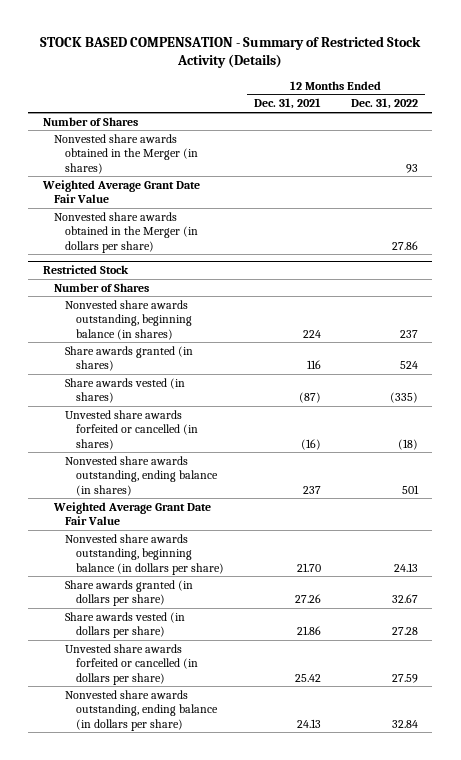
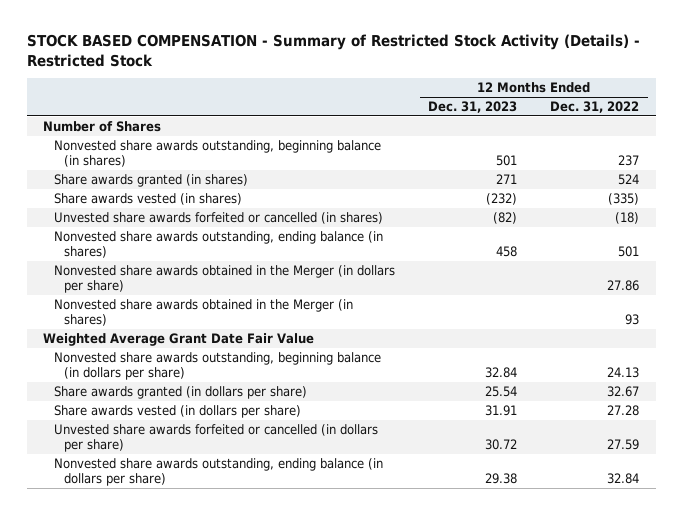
[40,35,422,69] STOCK BASED COMPENSATION - Summary of Restricted Stock Activity (Details) -> [26,34,640,67] STOCK BASED COMPENSATION - Summary of Restricted Stock Activity (Details) - Restricted Stock
[253,98,321,110] Dec. 31, 2021 -> none
none -> [427,101,517,114] Dec. 31, 2023
[42,179,201,204] Weighted Average Grant Date Fair Value -> none
[43,264,130,274] Restricted Stock -> none
[54,282,150,292] Number of Shares -> none
[54,211,199,253] Nonvested share awards obtained in the Merger (in dollars per share) -> [53,264,395,293] Nonvested share awards obtained in the Merger (in dollars per share)
[54,133,199,174] Nonvested share awards obtained in the Merger (in shares) -> [53,298,353,326] Nonvested share awards obtained in the Merger (in shares)

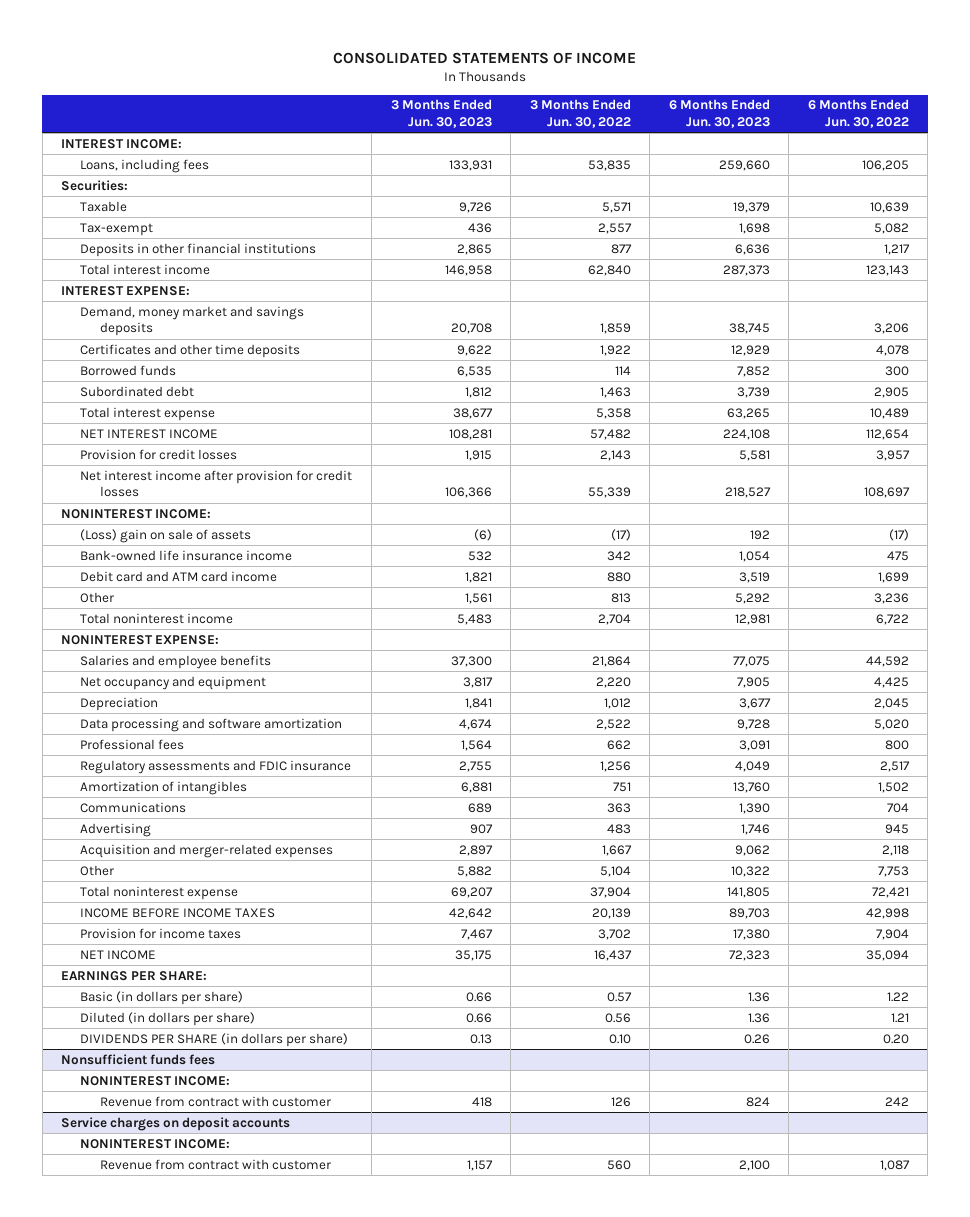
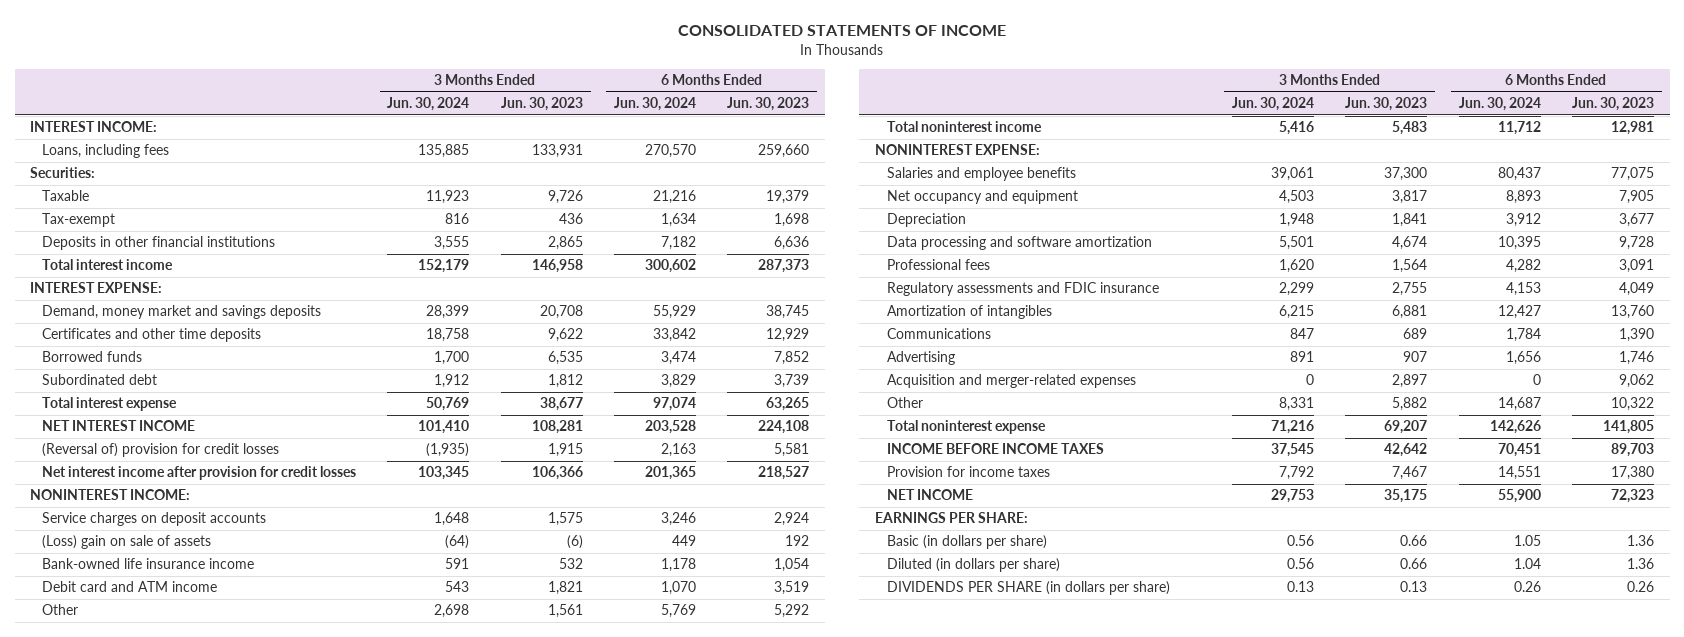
[529,99,631,129] 3 Months Ended Jun. 30, 2022 -> none
[807,99,909,129] 6 Months Ended Jun. 30, 2022 -> none
none -> [387,97,470,112] Jun. 30, 2024
none -> [613,97,696,112] Jun. 30, 2024
[80,448,238,460] Provision for credit losses -> [42,443,280,458] (Reversal of) provision for credit losses
none -> [42,512,267,527] Service charges on deposit accounts
[80,570,278,582] Debit card and ATM card income -> [42,581,218,593] Debit card and ATM income
[61,1053,216,1065] Nonsufficient funds fees -> none
[80,1075,231,1086] NONINTEREST INCOME: -> none
[99,1095,331,1107] Revenue from contract with customer -> none
[61,1116,291,1131] Service charges on deposit accounts -> none
[80,1138,231,1149] NONINTEREST INCOME: -> none
[99,1158,331,1170] Revenue from contract with customer -> none

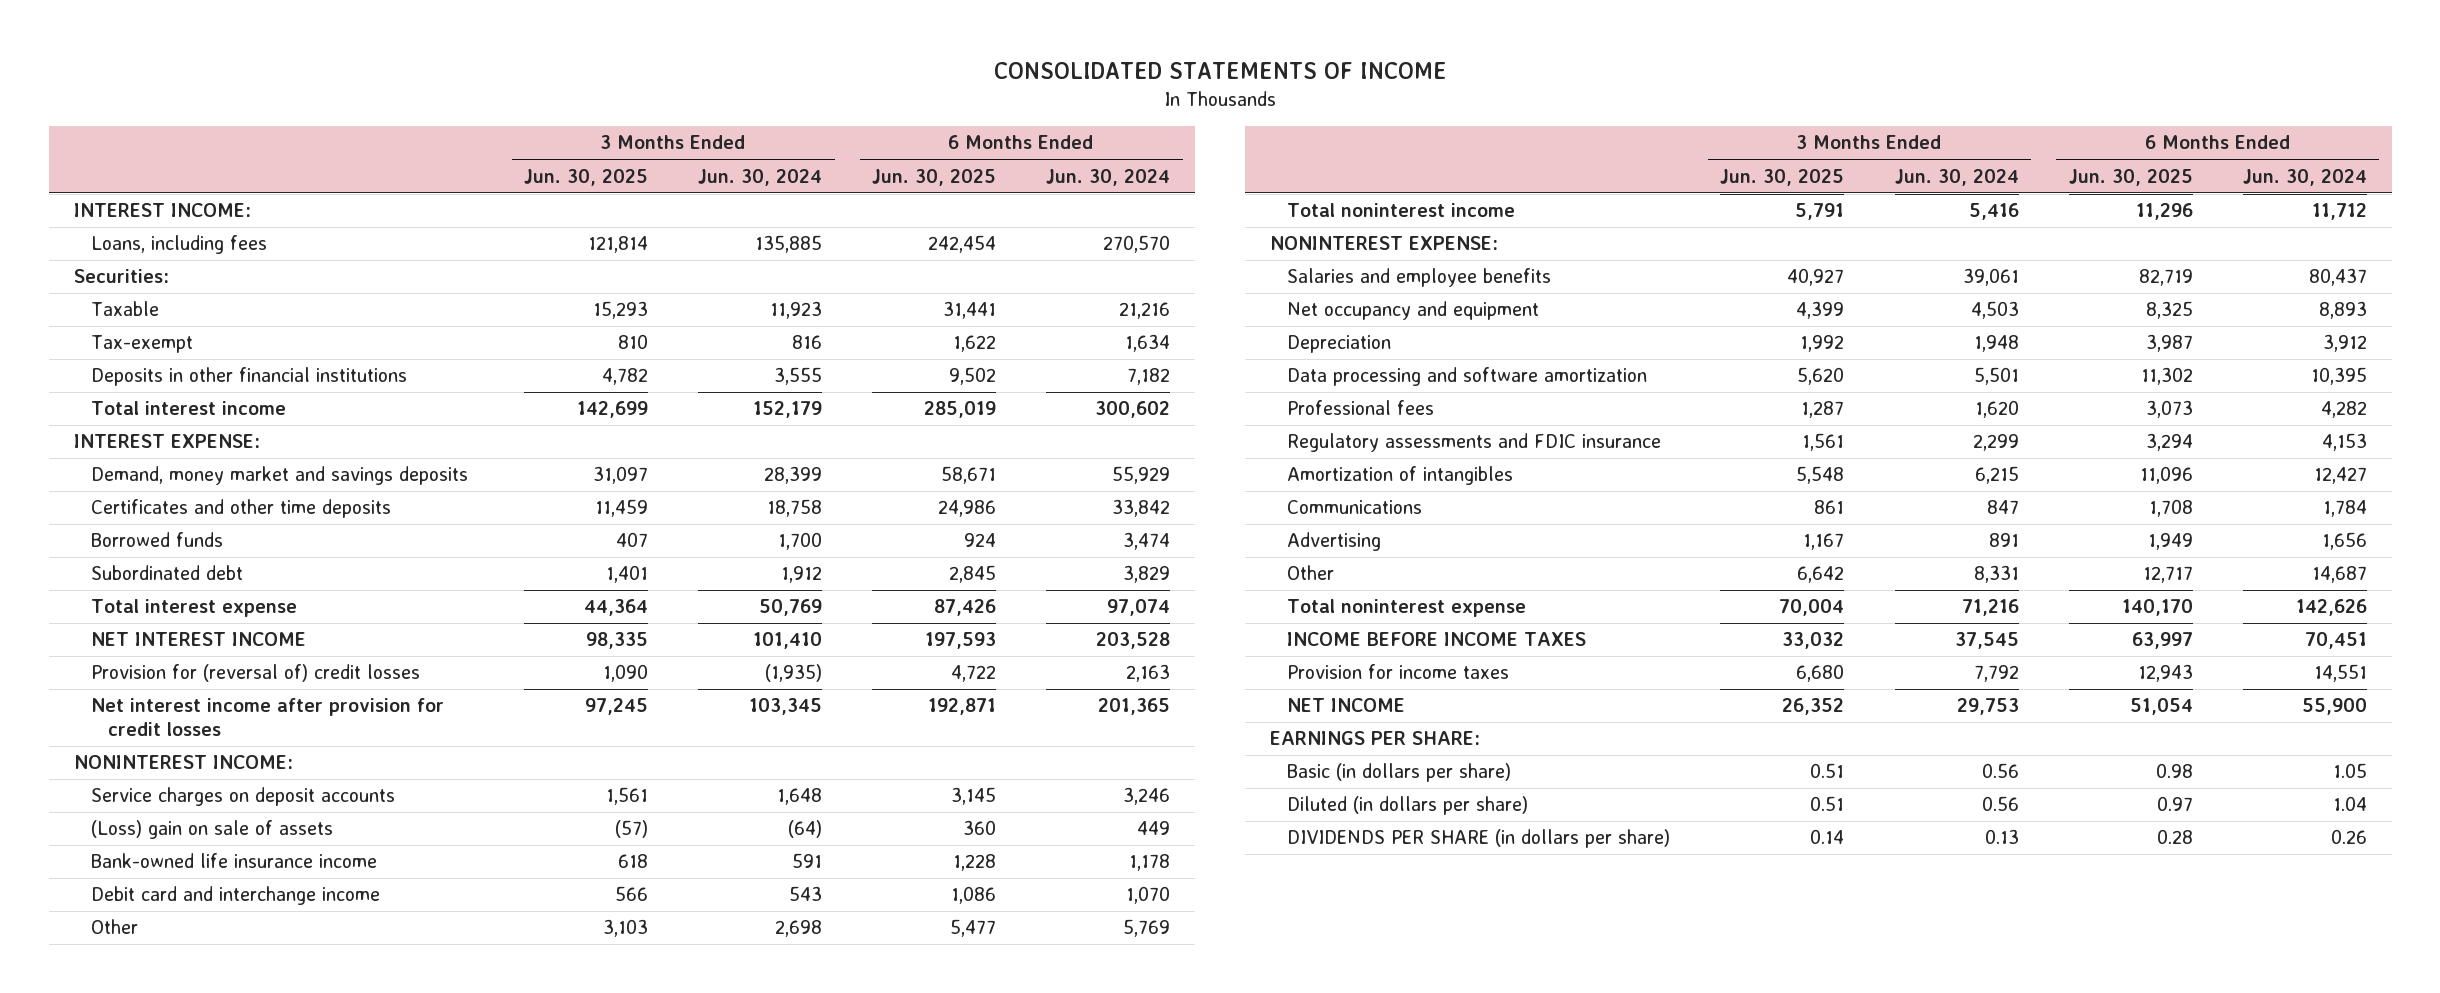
[500,97,583,112] Jun. 30, 2023 -> none
[727,97,810,112] Jun. 30, 2023 -> none
none -> [524,168,649,186] Jun. 30, 2025
none -> [872,168,997,186] Jun. 30, 2025
[42,443,280,458] (Reversal of) provision for credit losses -> [90,664,420,683] Provision for (reversal of) credit losses
[42,581,218,593] Debit card and ATM income -> [90,886,380,906] Debit card and interchange income
[886,374,1136,389] Acquisition and merger-related expenses -> none

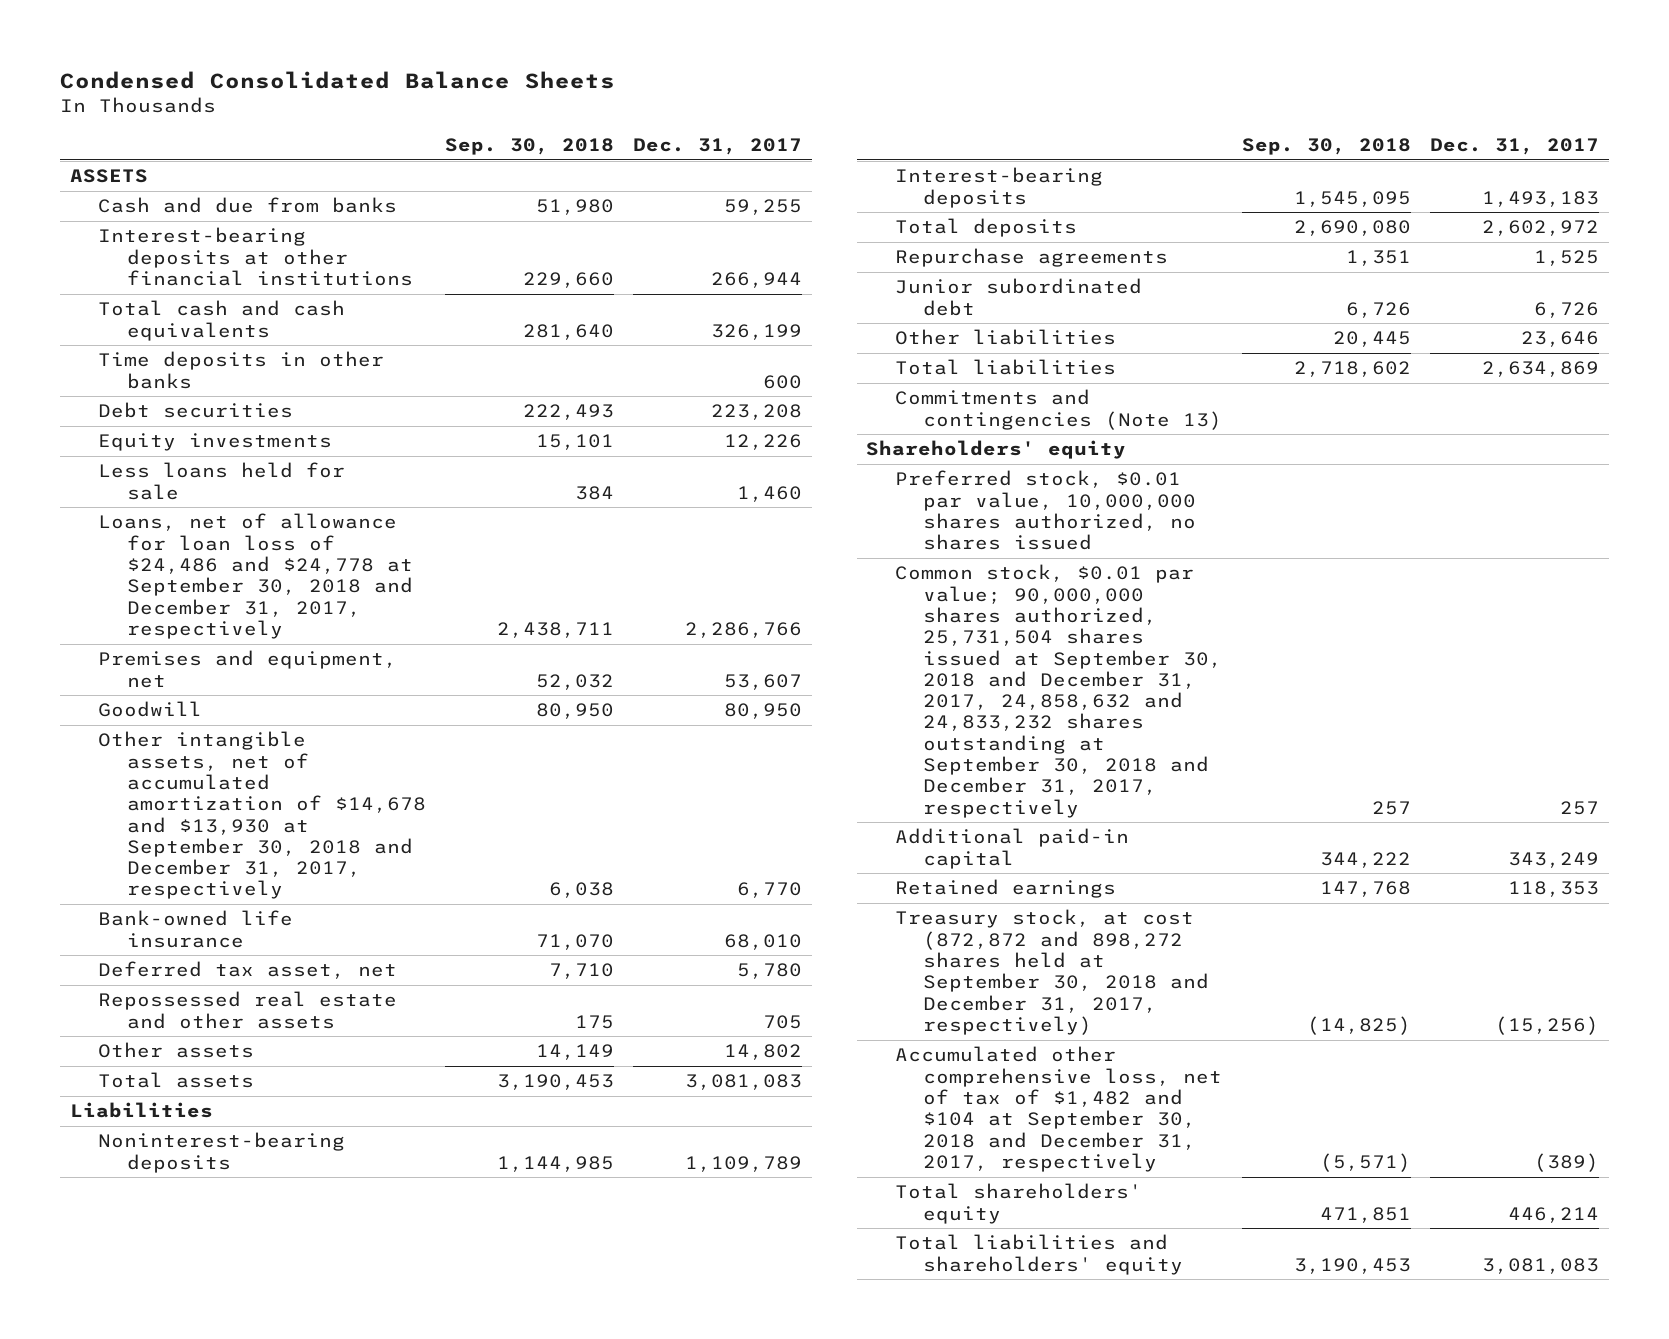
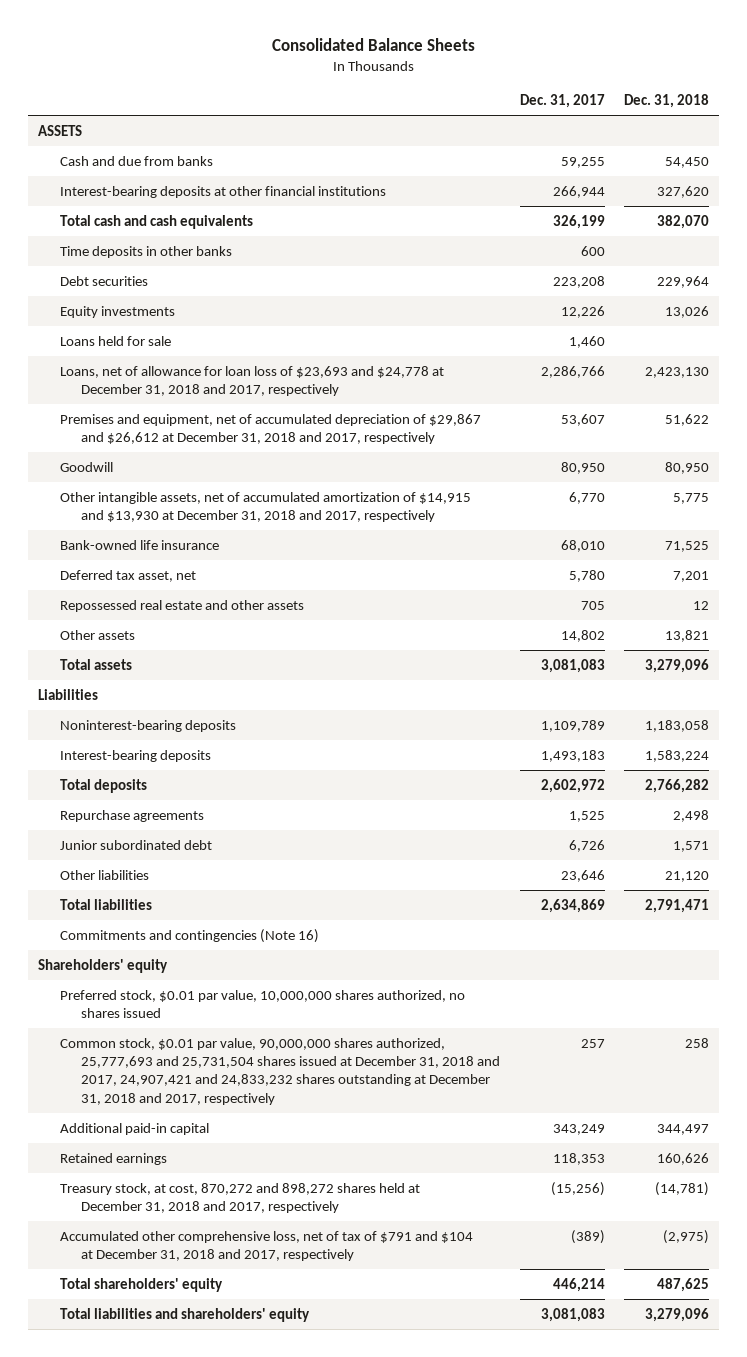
[60,70,616,89] Condensed Consolidated Balance Sheets -> [271,37,475,51] Consolidated Balance Sheets
[444,138,614,156] Sep. 30, 2018 -> none
none -> [624,94,710,109] Dec. 31, 2018
[98,462,346,500] Less loans held for sale -> [59,335,171,346] Loans held for sale
[98,513,413,639] Loans, net of allowance for loan loss of $24,486 and $24,778 at September 30, 2018 and December 31, 2017, respectively -> [59,365,444,396] Loans, net of allowance for loan loss of $23,693 and $24,778 at December 31, 2018 and 2017, respectively
[98,650,398,688] Premises and equipment, net -> [59,413,481,444] Premises and equipment, net of accumulated depreciation of $29,867 and $26,612 at December 31, 2018 and 2017, respectively
[98,731,426,900] Other intangible assets, net of accumulated amortization of $14,678 and $13,930 at September 30, 2018 and December 31, 2017, respectively -> [59,491,471,522] Other intangible assets, net of accumulated amortization of $14,915 and $13,930 at December 31, 2018 and 2017, respectively
[894,389,1223,430] Commitments and contingencies (Note 13) -> [59,928,319,943] Commitments and contingencies (Note 16)
[894,564,1223,818] Common stock, $0.01 par value; 90,000,000 shares authorized, 25,731,504 shares issued at September 30, 2018 and December 31, 2017, 24,858,632 and 24,833,232 shares outstanding at September 30, 2018 and December 31, 2017, respectively -> [59,1037,501,1105] Common stock, $0.01 par value, 90,000,000 shares authorized, 25,777,693 and 25,731,504 shares issued at December 31, 2018 and 2017, 24,907,421 and 24,833,232 shares outstanding at December 31, 2018 and 2017, respectively
[894,909,1210,1035] Treasury stock, at cost (872,872 and 898,272 shares held at September 30, 2018 and December 31, 2017, respectively) -> [59,1182,420,1213] Treasury stock, at cost, 870,272 and 898,272 shares held at December 31, 2018 and 2017, respectively
[894,1046,1223,1172] Accumulated other comprehensive loss, net of tax of $1,482 and $104 at September 30, 2018 and December 31, 2017, respectively -> [59,1230,473,1261] Accumulated other comprehensive loss, net of tax of $791 and $104 at December 31, 2018 and 2017, respectively

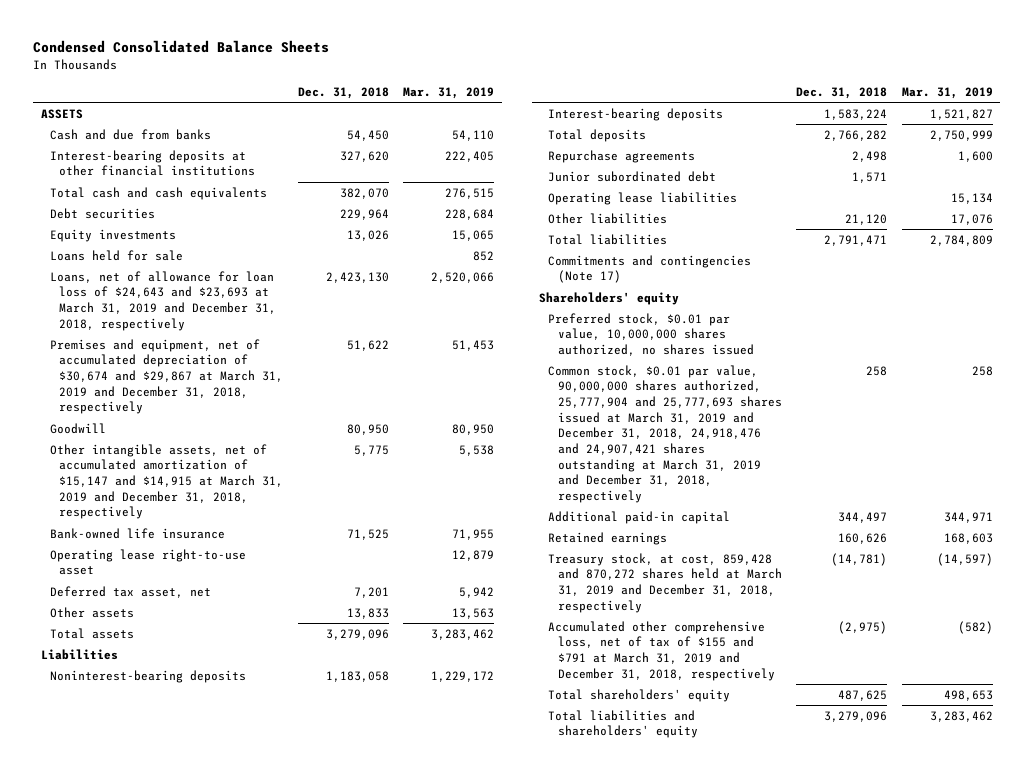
[271,37,475,51] Consolidated Balance Sheets -> [33,40,330,54] Condensed Consolidated Balance Sheets
[519,94,605,109] Dec. 31, 2017 -> none
none -> [403,86,495,99] Mar. 31, 2019
[59,245,232,258] Time deposits in other banks -> none
[59,365,444,396] Loans, net of allowance for loan loss of $23,693 and $24,778 at December 31, 2018 and 2017, respectively -> [49,270,277,331] Loans, net of allowance for loan loss of $24,643 and $23,693 at March 31, 2019 and December 31, 2018, respectively
[59,413,481,444] Premises and equipment, net of accumulated depreciation of $29,867 and $26,612 at December 31, 2018 and 2017, respectively -> [49,338,284,415] Premises and equipment, net of accumulated depreciation of $30,674 and $29,867 at March 31, 2019 and December 31, 2018, respectively
[59,491,471,522] Other intangible assets, net of accumulated amortization of $14,915 and $13,930 at December 31, 2018 and 2017, respectively -> [49,443,284,520] Other intangible assets, net of accumulated amortization of $15,147 and $14,915 at March 31, 2019 and December 31, 2018, respectively
none -> [49,548,246,576] Operating lease right-to-use asset
[59,599,304,612] Repossessed real estate and other assets -> none
[665,629,710,642] 13,821 -> [346,607,389,619] 13,833
none -> [548,191,738,205] Operating lease liabilities
[59,928,319,943] Commitments and contingencies (Note 16) -> [548,254,752,284] Commitments and contingencies (Note 17)
[59,1037,501,1105] Common stock, $0.01 par value, 90,000,000 shares authorized, 25,777,693 and 25,731,504 shares issued at December 31, 2018 and 2017, 24,907,421 and 24,833,232 shares outstanding at December 31, 2018 and 2017, respectively -> [548,364,782,503] Common stock, $0.01 par value, 90,000,000 shares authorized, 25,777,904 and 25,777,693 shares issued at March 31, 2019 and December 31, 2018, 24,918,476 and 24,907,421 shares outstanding at March 31, 2019 and December 31, 2018, respectively
[59,1182,420,1213] Treasury stock, at cost, 870,272 and 898,272 shares held at December 31, 2018 and 2017, respectively -> [548,552,782,613] Treasury stock, at cost, 859,428 and 870,272 shares held at March 31, 2019 and December 31, 2018, respectively
[59,1230,473,1261] Accumulated other comprehensive loss, net of tax of $791 and $104 at December 31, 2018 and 2017, respectively -> [548,620,775,681] Accumulated other comprehensive loss, net of tax of $155 and $791 at March 31, 2019 and December 31, 2018, respectively

